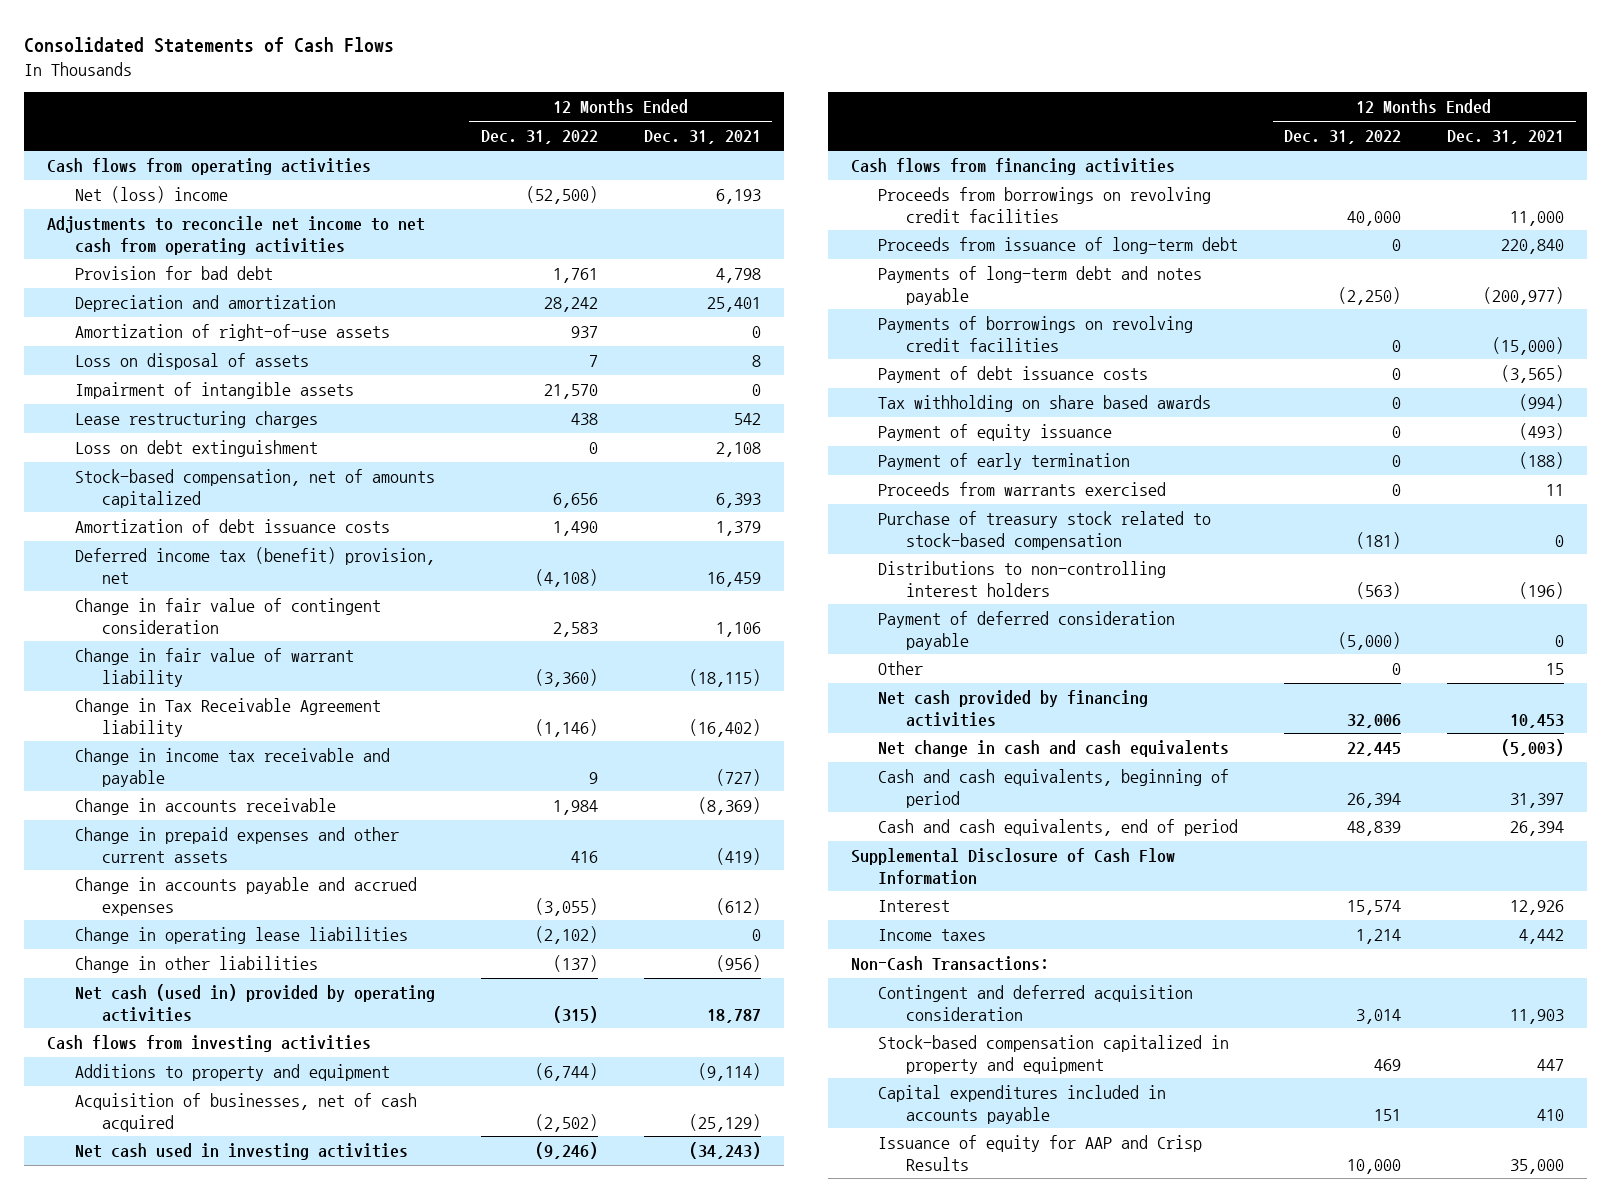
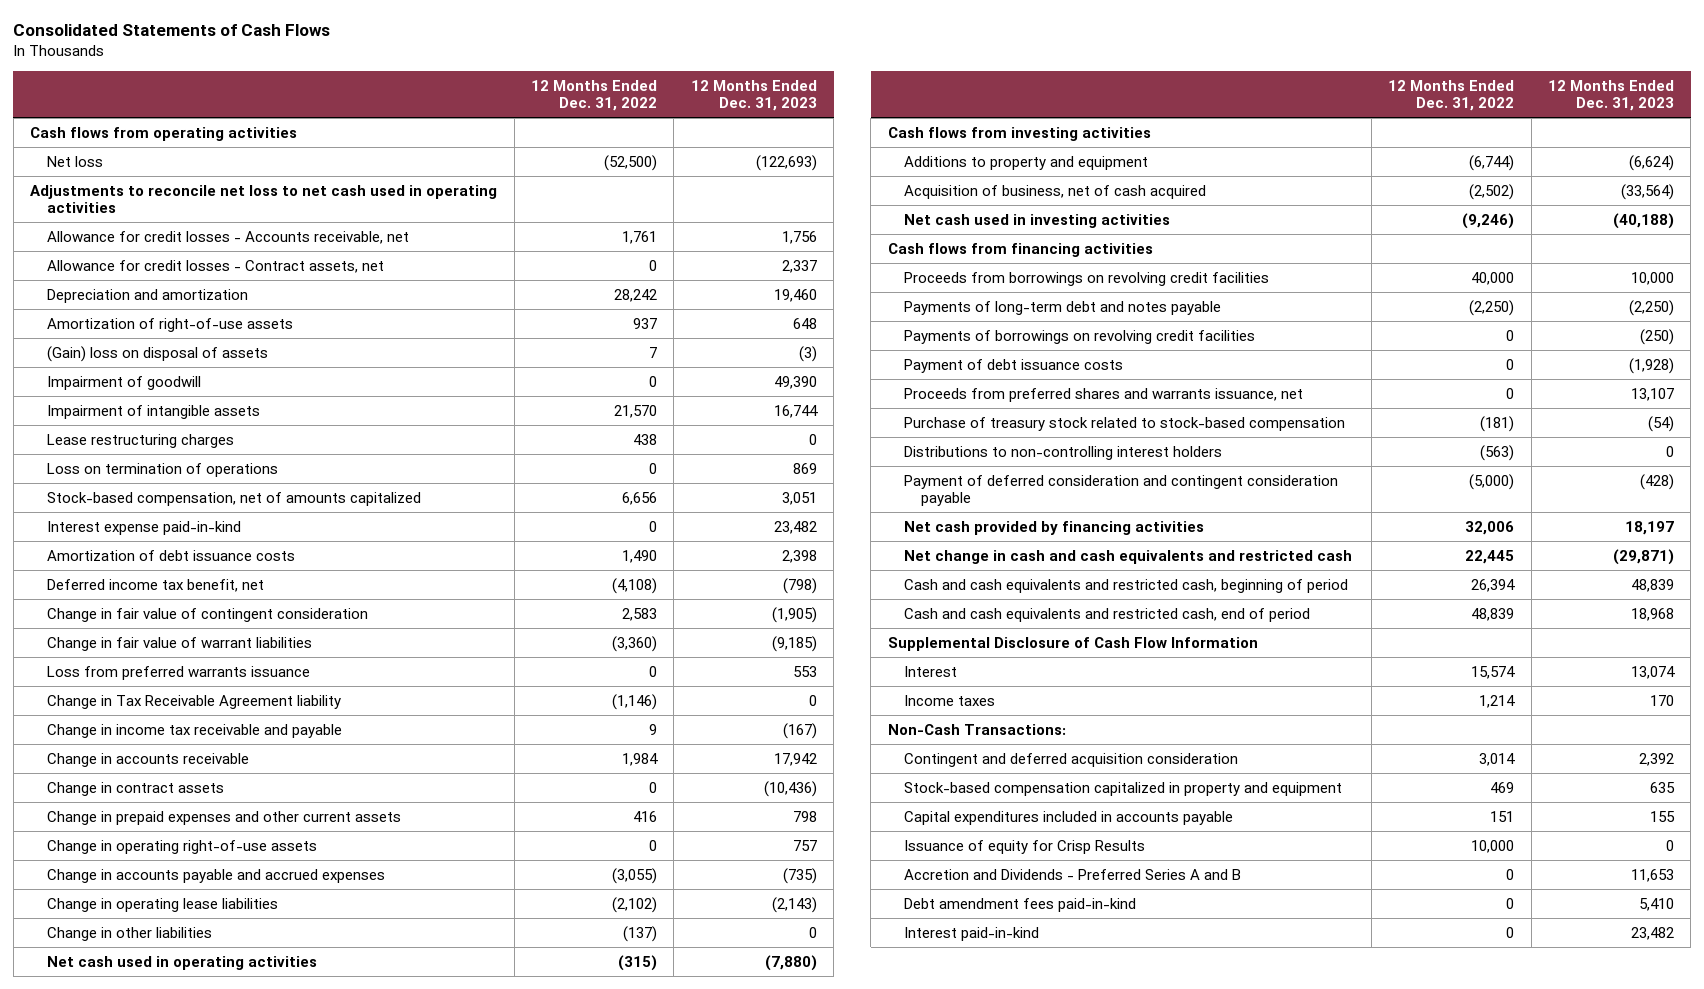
[643,130,761,145] Dec. 31, 2021 -> none
none -> [690,79,817,111] 12 Months Ended Dec. 31, 2023
[74,186,228,204] Net (loss) income -> [47,155,104,167] Net loss
[46,216,425,255] Adjustments to reconcile net income to net cash from operating activities -> [30,184,498,213] Adjustments to reconcile net loss to net cash used in operating activities
[74,266,273,281] Provision for bad debt -> [47,230,410,244] Allowance for credit losses - Accounts receivable, net
none -> [47,259,385,273] Allowance for credit losses - Contract assets, net
[74,353,309,371] Loss on disposal of assets -> [47,345,269,362] (Gain) loss on disposal of assets
none -> [47,375,202,390] Impairment of goodwill
[74,440,318,458] Loss on debt extinguishment -> none
none -> [47,462,279,477] Loss on termination of operations
none -> [47,520,242,535] Interest expense paid-in-kind
[74,547,435,584] Deferred income tax (benefit) provision, net -> [47,578,265,592] Deferred income tax benefit, net
[74,648,354,687] Change in fair value of warrant liability -> [47,636,313,651] Change in fair value of warrant liabilities
none -> [47,665,311,680] Loss from preferred warrants issuance
none -> [47,781,225,796] Change in contract assets
none -> [47,839,318,854] Change in operating right-of-use assets
[74,984,435,1022] Net cash (used in) provided by operating activities -> [47,955,318,970] Net cash used in operating activities
[74,1093,417,1132] Acquisition of businesses, net of cash acquired -> [904,184,1207,199] Acquisition of business, net of cash acquired
[878,237,1239,255] Proceeds from issuance of long-term debt -> none
[878,395,1212,413] Tax withholding on share based awards -> none
[878,424,1113,442] Payment of equity issuance -> none
[878,453,1131,471] Payment of early termination -> none
[878,482,1167,497] Proceeds from warrants exercised -> none
none -> [904,387,1304,402] Proceeds from preferred shares and warrants issuance, net
[878,661,924,676] Other -> none
[878,611,1176,650] Payment of deferred consideration payable -> [904,474,1339,506] Payment of deferred consideration and contingent consideration payable
[878,740,1230,758] Net change in cash and cash equivalents -> [904,549,1353,564] Net change in cash and cash equivalents and restricted cash
[878,769,1230,808] Cash and cash equivalents, beginning of period -> [904,578,1349,593] Cash and cash equivalents and restricted cash, beginning of period
[878,819,1239,837] Cash and cash equivalents, end of period -> [904,607,1311,622] Cash and cash equivalents and restricted cash, end of period
[878,1135,1203,1171] Issuance of equity for AAP and Crisp Results -> [904,839,1146,854] Issuance of equity for Crisp Results
none -> [904,868,1242,880] Accretion and Dividends - Preferred Series A and B
none -> [904,897,1137,912] Debt amendment fees paid-in-kind
none -> [904,926,1040,941] Interest paid-in-kind

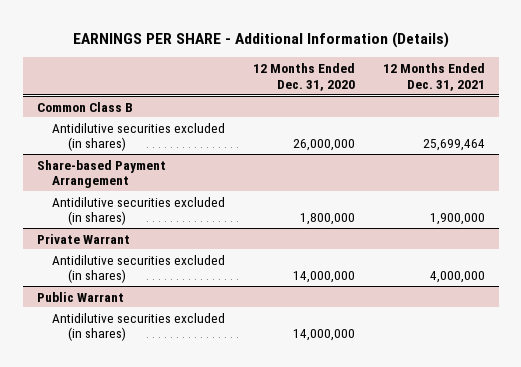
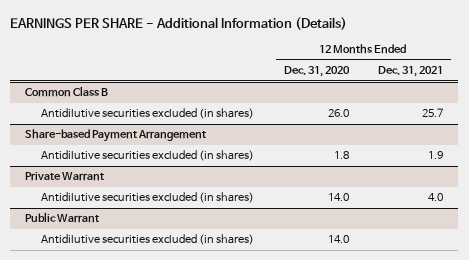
[292,139,355,152] 26,000,000 -> [327,109,349,118] 26.0
[422,139,485,152] 25,699,464 -> [422,108,444,118] 25.7
[299,213,355,226] 1,800,000 -> [333,151,349,160] 1.8
[429,213,485,226] 1,900,000 -> [428,151,444,160] 1.9
[292,271,355,284] 14,000,000 -> [327,193,349,202] 14.0
[429,271,485,284] 4,000,000 -> [428,193,444,202] 4.0
[292,329,355,342] 14,000,000 -> [327,235,349,244] 14.0

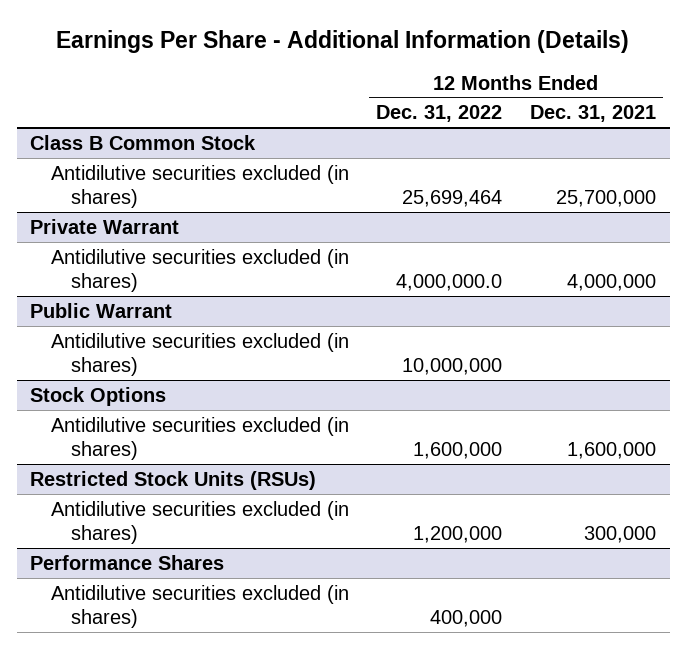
[10,16,348,30] EARNINGS PER SHARE - Additional Information (Details) -> [56,29,630,53] Earnings Per Share - Additional Information (Details)
[283,66,350,78] Dec. 31, 2020 -> none
none -> [376,105,503,123] Dec. 31, 2022
[25,129,207,143] Share-based Payment Arrangement -> none
[40,150,254,162] Antidilutive securities excluded (in shares) -> none
[25,86,109,98] Common Class B -> [30,134,257,150] Class B Common Stock
[422,108,444,118] 25.7 -> [556,190,657,208] 25,700,000
[428,193,444,202] 4.0 -> [567,274,657,292] 4,000,000
none -> [30,386,167,406] Stock Options
none -> [50,416,349,461] Antidilutive securities excluded (in shares)
none -> [30,470,317,490] Restricted Stock Units (RSUs)
none -> [50,500,349,545] Antidilutive securities excluded (in shares)
none -> [30,554,225,570] Performance Shares
none -> [50,584,349,629] Antidilutive securities excluded (in shares)

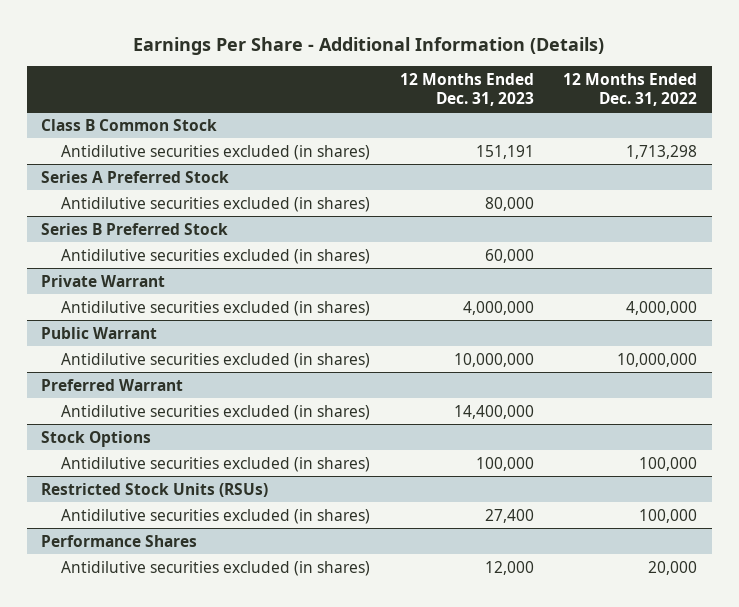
[530,105,657,123] Dec. 31, 2021 -> none
none -> [399,72,534,107] 12 Months Ended Dec. 31, 2023
[402,190,503,208] 25,699,464 -> [626,144,698,159] 1,713,298
none -> [41,170,230,183] Series A Preferred Stock
none -> [60,196,370,212] Antidilutive securities excluded (in shares)
none -> [41,222,229,235] Series B Preferred Stock
none -> [60,248,370,264] Antidilutive securities excluded (in shares)
[396,274,503,292] 4,000,000.0 -> [626,300,698,315] 4,000,000
none -> [41,378,184,391] Preferred Warrant
none -> [60,404,370,420] Antidilutive securities excluded (in shares)
[413,442,503,460] 1,600,000 -> [639,456,698,471] 100,000
[413,526,503,544] 1,200,000 -> [639,508,698,523] 100,000
[430,610,503,628] 400,000 -> [648,560,698,575] 20,000

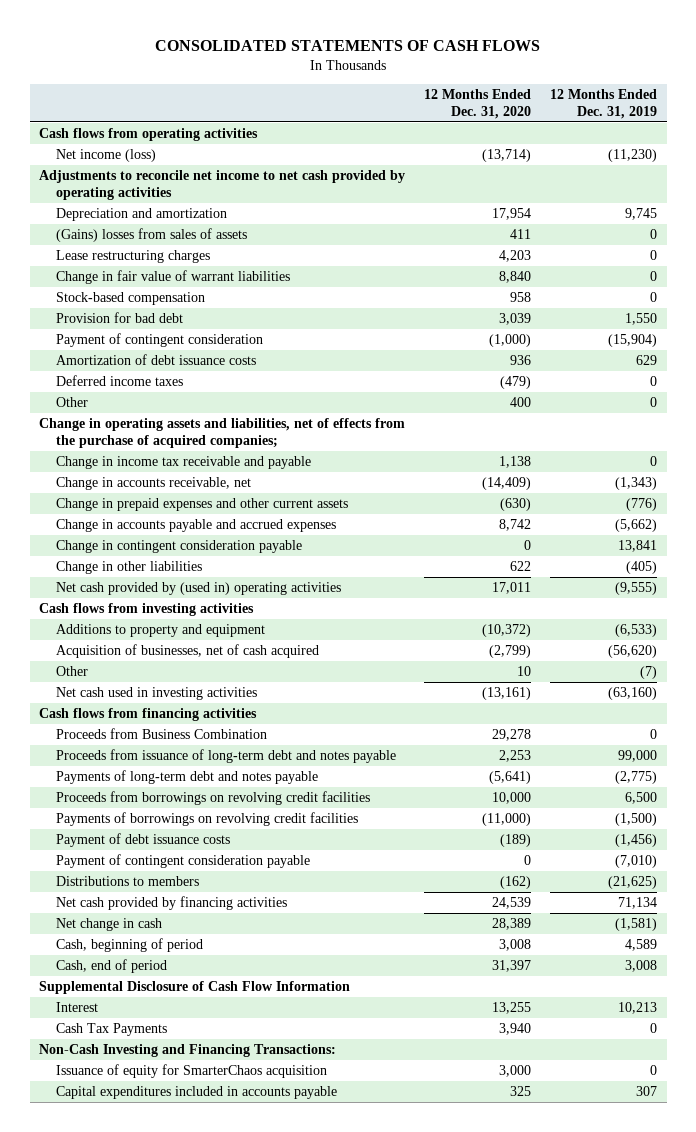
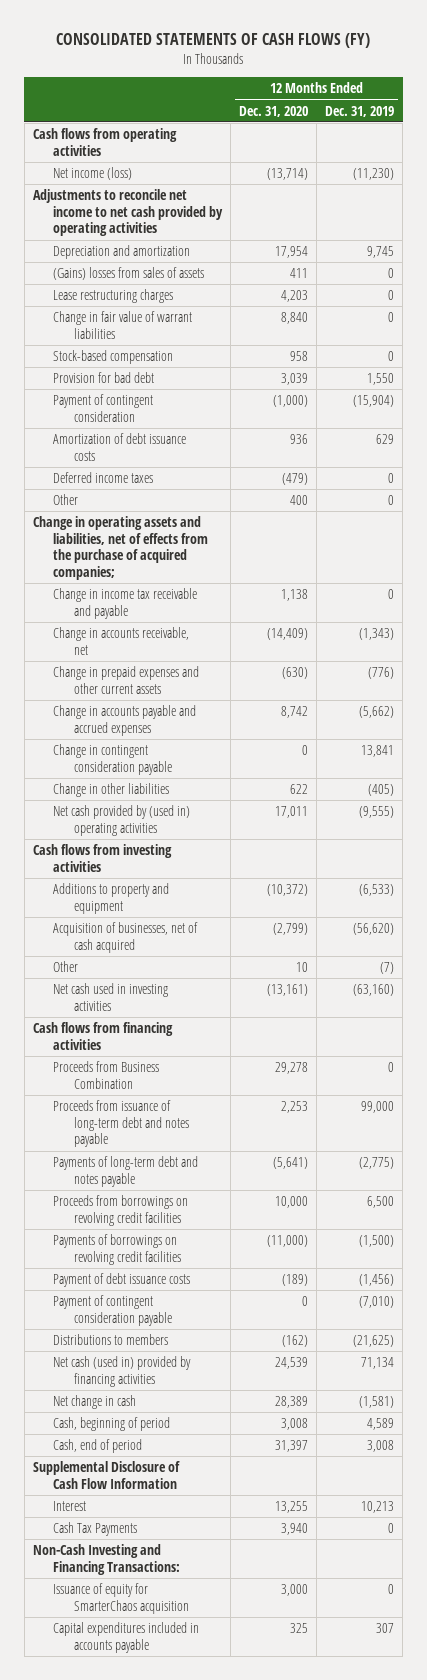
[155,40,541,52] CONSOLIDATED STATEMENTS OF CASH FLOWS -> [56,33,371,49] CONSOLIDATED STATEMENTS OF CASH FLOWS (FY)
[55,895,287,910] Net cash provided by financing activities -> [53,1355,192,1387] Net cash (used in) provided by financing activities

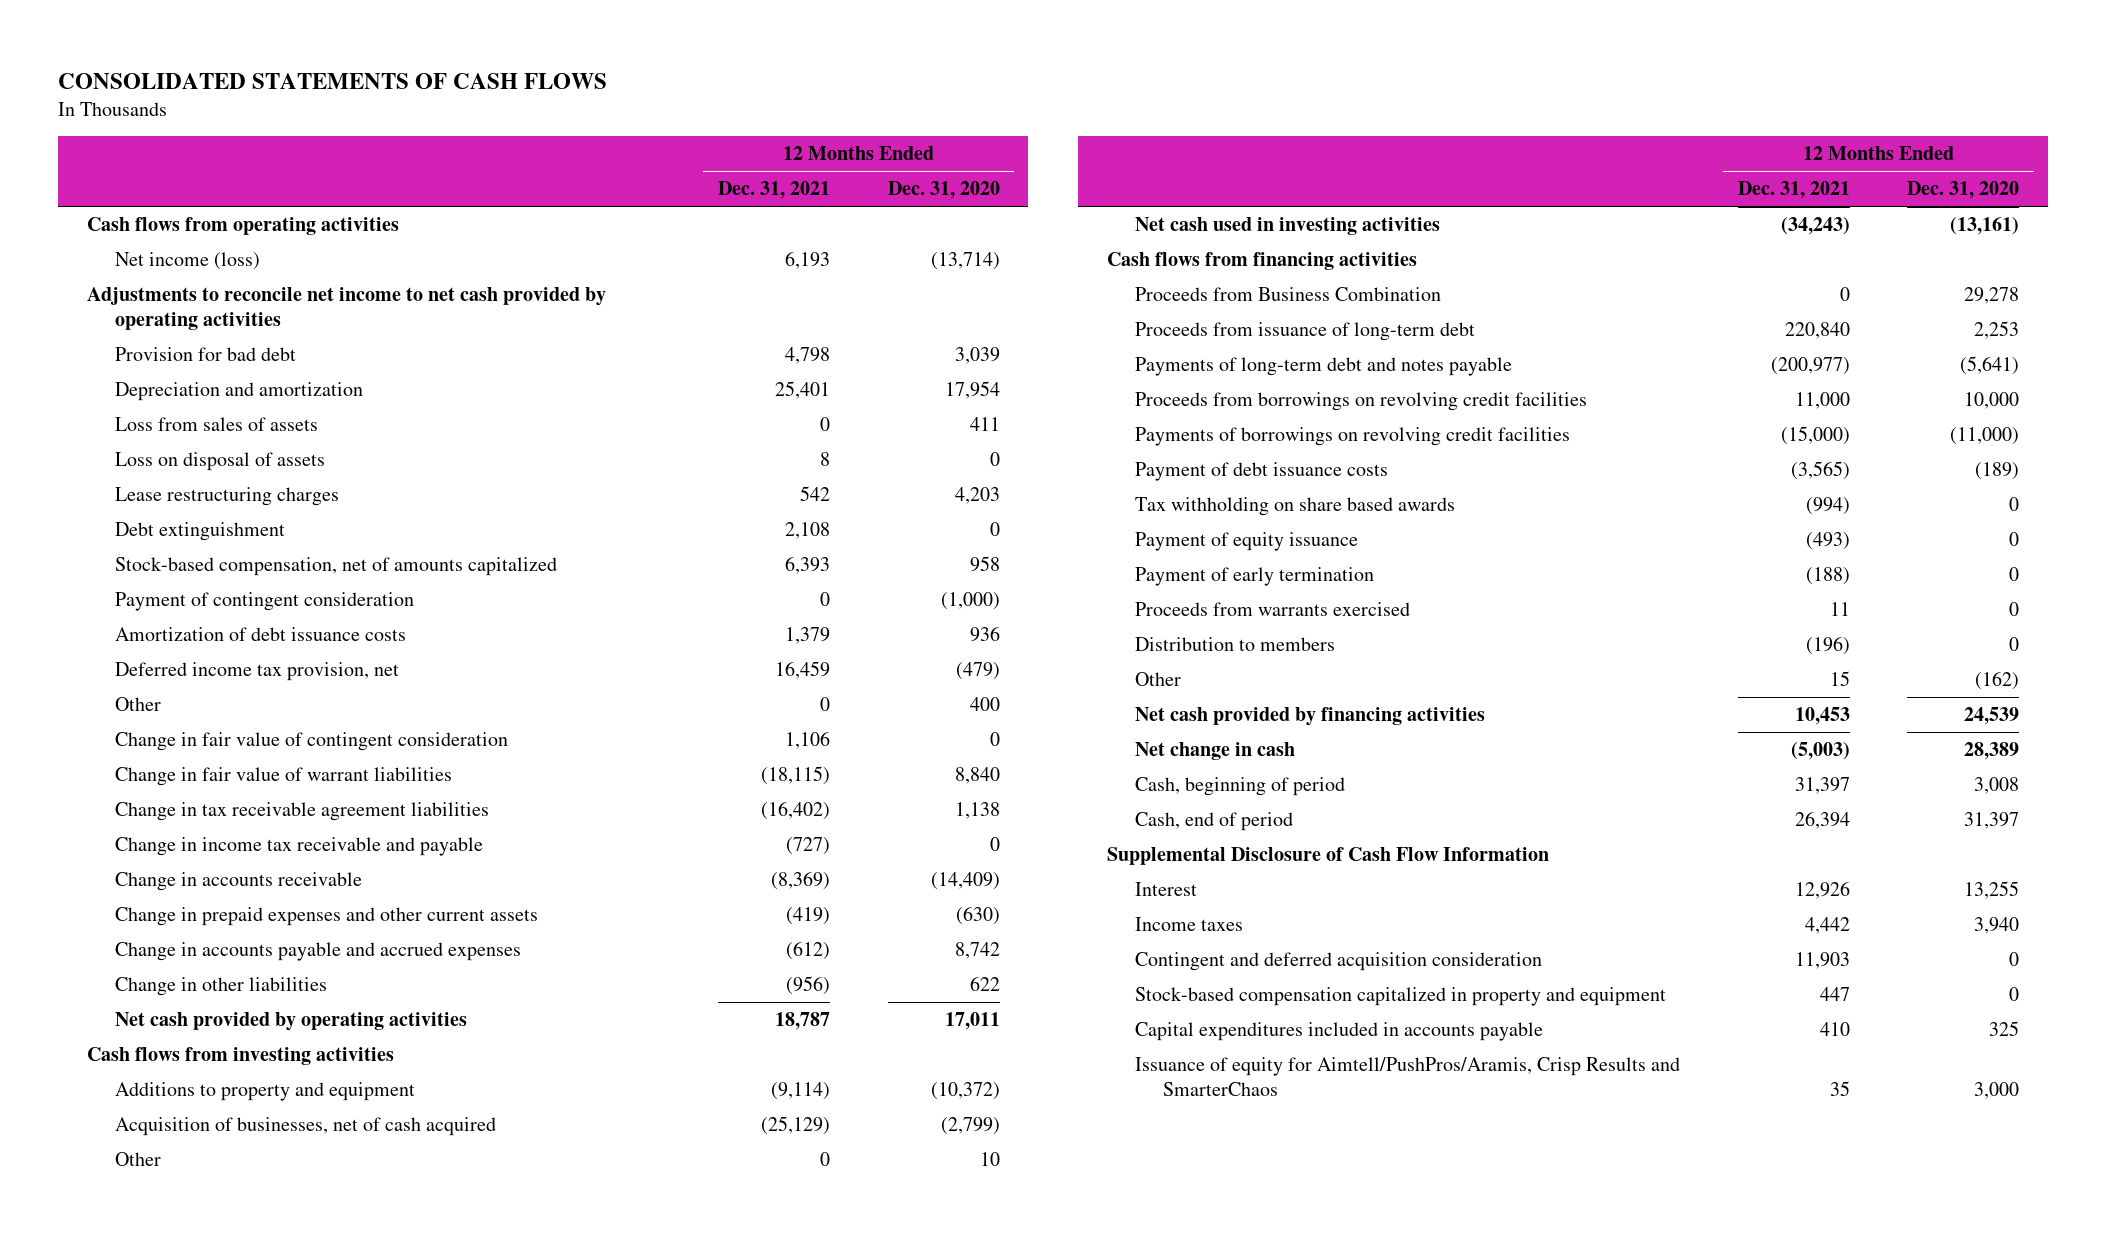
[56,33,371,49] CONSOLIDATED STATEMENTS OF CASH FLOWS (FY) -> [58,73,608,90] CONSOLIDATED STATEMENTS OF CASH FLOWS
[325,105,395,117] Dec. 31, 2019 -> none
none -> [717,181,830,200] Dec. 31, 2021
[53,371,155,383] Provision for bad debt -> [115,347,297,362] Provision for bad debt
[53,266,205,280] (Gains) losses from sales of assets -> [115,417,319,432] Loss from sales of assets
none -> [115,452,326,472] Loss on disposal of assets
none -> [115,522,286,542] Debt extinguishment
[53,349,174,364] Stock-based compensation -> [115,557,558,577] Stock-based compensation, net of amounts capitalized
[53,471,154,483] Deferred income taxes -> [115,662,400,682] Deferred income tax provision, net
[32,515,209,581] Change in operating assets and liabilities, net of effects from the purchase of acquired companies; -> none
none -> [115,732,509,752] Change in fair value of contingent consideration
[53,310,193,339] Change in fair value of warrant liabilities -> [115,767,453,787] Change in fair value of warrant liabilities
none -> [115,802,490,822] Change in tax receivable agreement liabilities
[281,588,309,601] 1,138 -> [989,837,1000,852] 0
[53,626,190,655] Change in accounts receivable, net -> [115,872,363,892] Change in accounts receivable
[53,743,173,775] Change in contingent consideration payable -> none
[53,804,191,836] Net cash provided by (used in) operating activities -> [115,1012,468,1032] Net cash provided by operating activities
[53,1099,190,1148] Proceeds from issuance of long-term debt and notes payable -> [1135,322,1476,342] Proceeds from issuance of long-term debt
[53,1294,173,1326] Payment of contingent consideration payable -> none
none -> [1135,497,1456,517] Tax withholding on share based awards
none -> [1135,532,1359,552] Payment of equity issuance
none -> [1135,567,1375,587] Payment of early termination
none -> [1135,602,1411,617] Proceeds from warrants exercised
[53,1333,169,1345] Distributions to members -> [1135,637,1336,652] Distribution to members
[282,1334,309,1347] (162) -> [2009,637,2020,652] 0
none -> [1135,672,1182,687] Other
[53,1355,192,1387] Net cash (used in) provided by financing activities -> [1135,707,1486,727] Net cash provided by financing activities
[32,1543,181,1575] Non-Cash Investing and Financing Transactions: -> none
[53,1582,190,1614] Issuance of equity for SmarterChaos acquisition -> none
[53,1521,138,1536] Cash Tax Payments -> [1135,917,1244,932] Income taxes
none -> [1135,952,1543,972] Contingent and deferred acquisition consideration
none -> [1135,987,1667,1007] Stock-based compensation capitalized in property and equipment
none -> [1135,1057,1681,1097] Issuance of equity for Aimtell/PushPros/Aramis, Crisp Results and SmarterChaos

